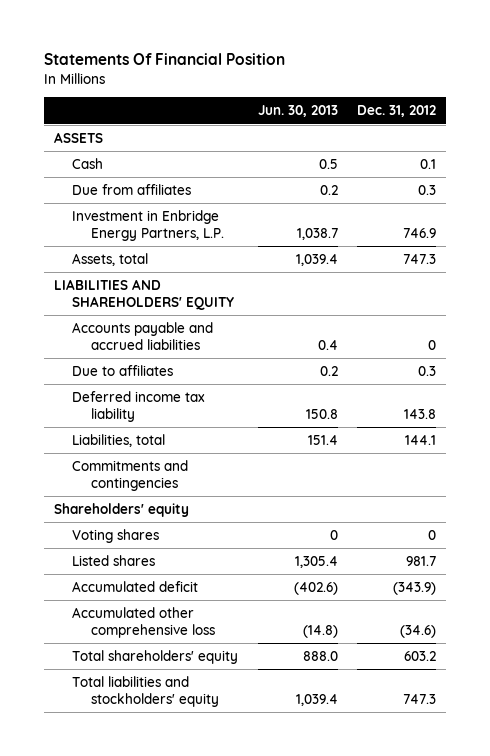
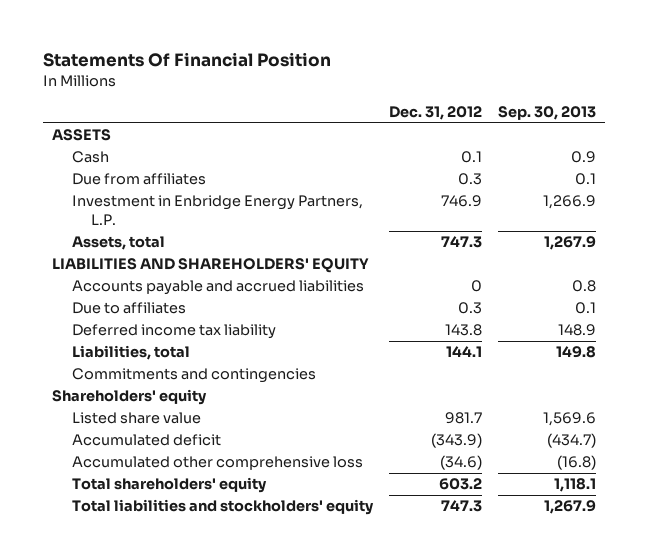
[257,105,338,118] Jun. 30, 2013 -> none
none -> [498,106,597,121] Sep. 30, 2013
[72,528,160,543] Voting shares -> none
[72,554,156,566] Listed shares -> [71,412,201,425] Listed share value

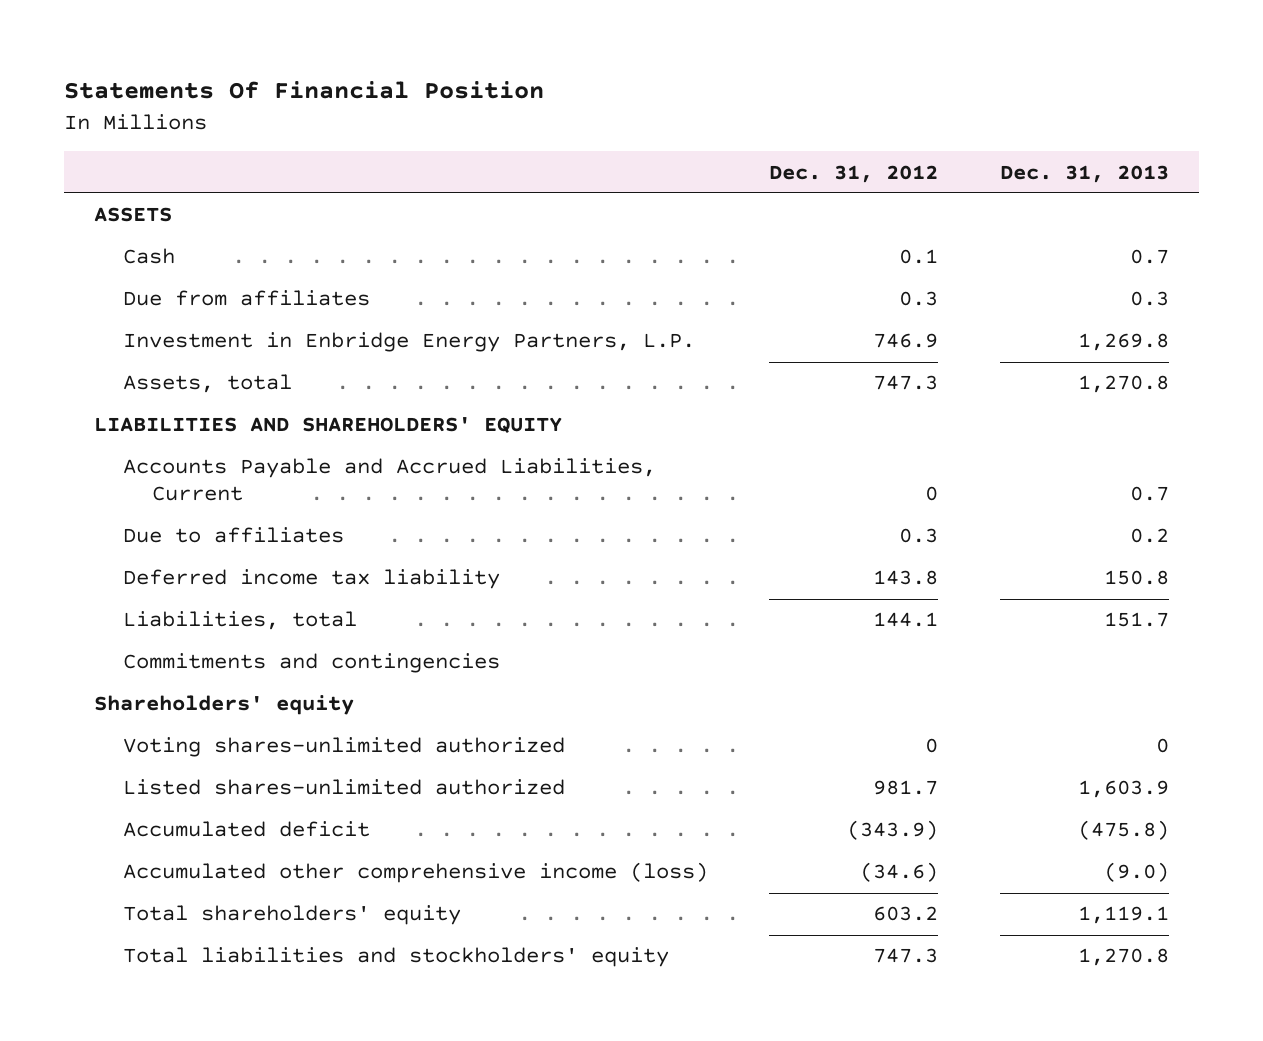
[498,106,597,121] Sep. 30, 2013 -> none
none -> [999,164,1169,183] Dec. 31, 2013
[71,280,364,296] Accounts payable and accrued liabilities -> [123,458,657,502] Accounts Payable and Accrued Liabilities, Current
none -> [123,737,566,758] Voting shares-unlimited authorized
[71,412,201,425] Listed share value -> [123,779,566,796] Listed shares-unlimited authorized
[71,456,363,471] Accumulated other comprehensive loss -> [123,862,709,884] Accumulated other comprehensive income (loss)

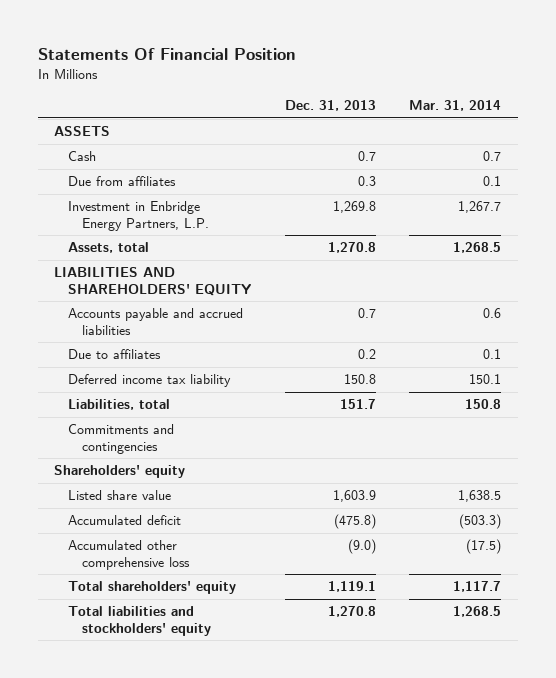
[769,164,939,183] Dec. 31, 2012 -> none
none -> [409,100,502,112] Mar. 31, 2014
[123,458,657,502] Accounts Payable and Accrued Liabilities, Current -> [68,308,244,335] Accounts payable and accrued liabilities
[123,737,566,758] Voting shares-unlimited authorized -> none
[123,779,566,796] Listed shares-unlimited authorized -> [68,490,172,501] Listed share value
[123,862,709,884] Accumulated other comprehensive income (loss) -> [68,540,190,570] Accumulated other comprehensive loss

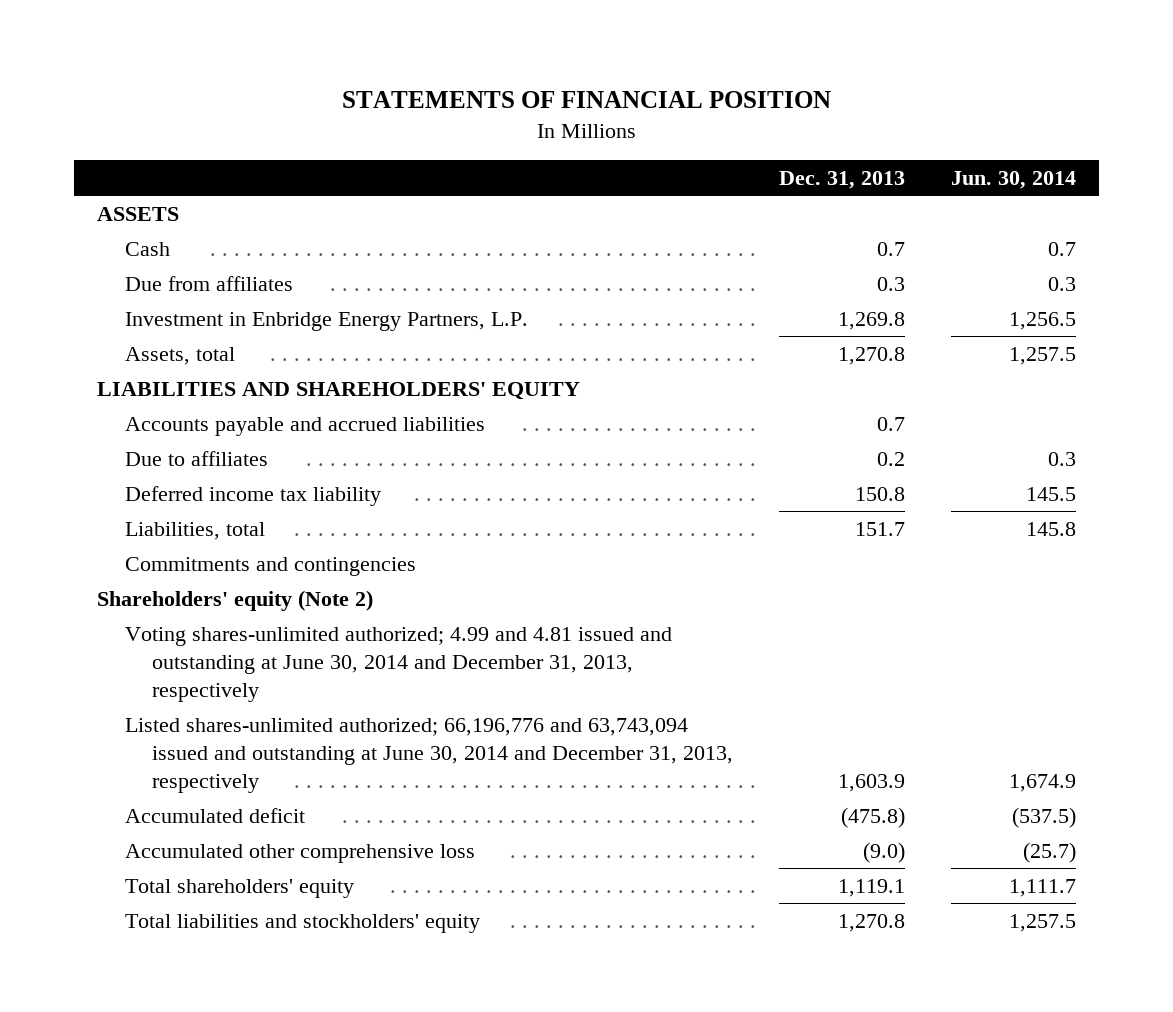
[37,47,296,60] Statements Of Financial Position -> [341,91,831,109] STATEMENTS OF FINANCIAL POSITION
[409,100,502,112] Mar. 31, 2014 -> none
none -> [951,170,1077,189] Jun. 30, 2014
[54,465,186,479] Shareholders' equity -> [97,589,374,611] Shareholders' equity (Note 2)
none -> [124,626,672,702] Voting shares-unlimited authorized; 4.99 and 4.81 issued and outstanding at June 30, 2014 and December 31, 2013, respectively
[68,490,172,501] Listed share value -> [124,717,734,793] Listed shares-unlimited authorized; 66,196,776 and 63,743,094 issued and outstanding at June 30, 2014 and December 31, 2013, respectively

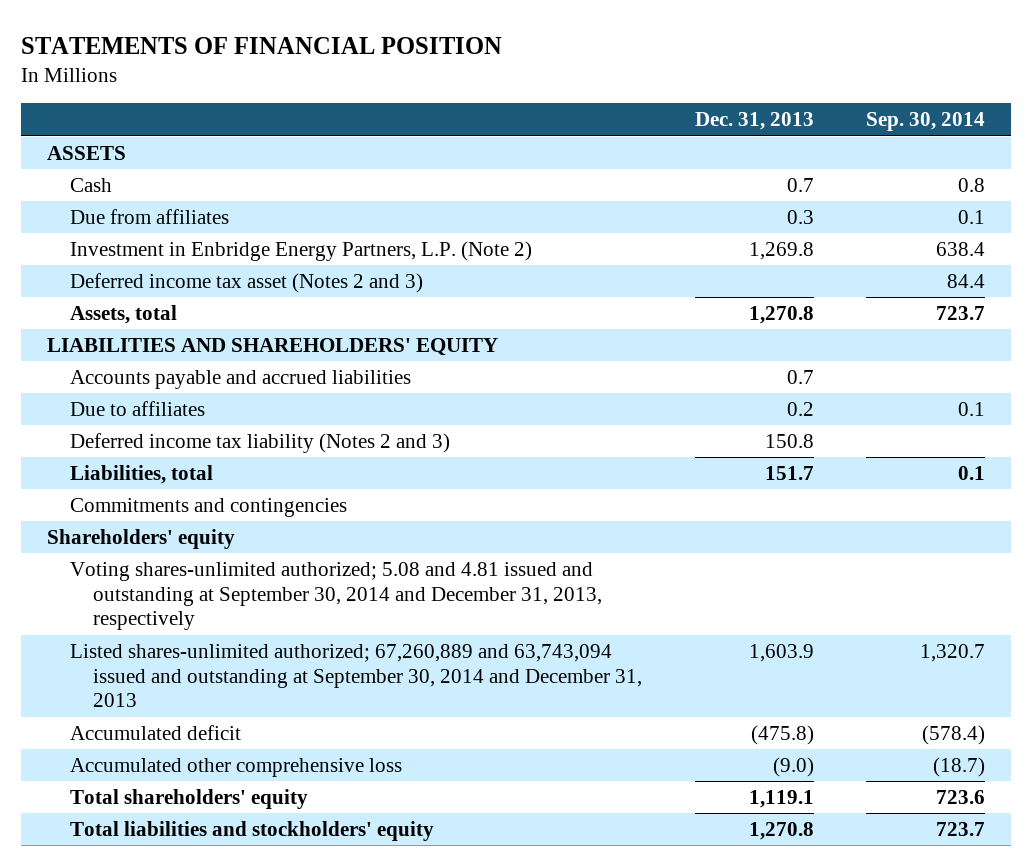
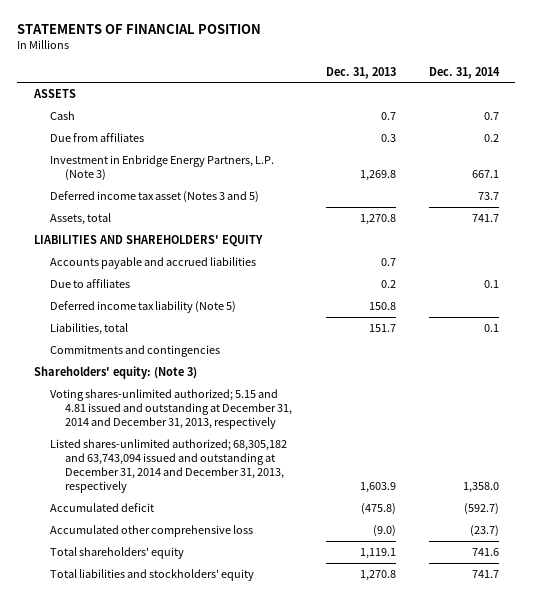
[865,112,985,132] Sep. 30, 2014 -> none
none -> [428,66,500,79] Dec. 31, 2014
[70,241,533,262] Investment in Enbridge Energy Partners, L.P. (Note 2) -> [49,154,274,181] Investment in Enbridge Energy Partners, L.P. (Note 3)
[70,273,424,294] Deferred income tax asset (Notes 2 and 3) -> [49,190,259,203] Deferred income tax asset (Notes 3 and 5)
[70,433,451,454] Deferred income tax liability (Notes 2 and 3) -> [49,300,236,313] Deferred income tax liability (Note 5)
[47,529,236,550] Shareholders' equity -> [33,365,197,379] Shareholders' equity: (Note 3)
[70,562,603,631] Voting shares-unlimited authorized; 5.08 and 4.81 issued and outstanding at September 30, 2014 and December 31, 2013, respectively -> [49,388,293,429] Voting shares-unlimited authorized; 5.15 and 4.81 issued and outstanding at December 31, 2014 and December 31, 2013, respectively
[70,644,643,708] Listed shares-unlimited authorized; 67,260,889 and 63,743,094 issued and outstanding at September 30, 2014 and December 31, 2013 -> [49,438,287,493] Listed shares-unlimited authorized; 68,305,182 and 63,743,094 issued and outstanding at December 31, 2014 and December 31, 2013, respectively

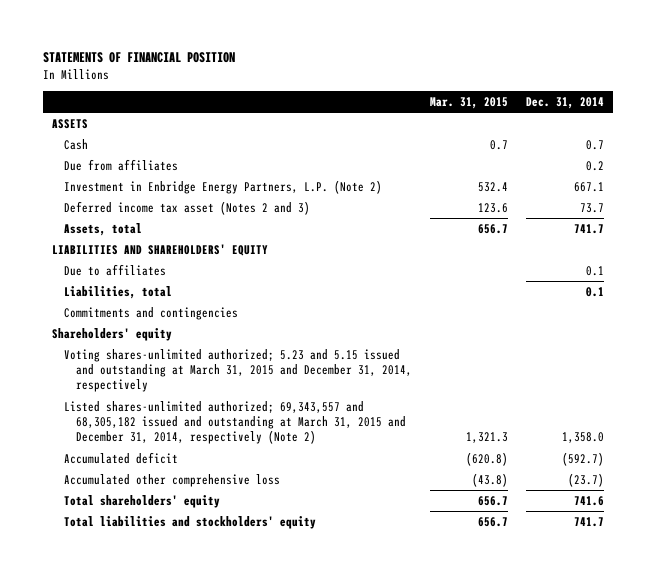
[325,66,396,79] Dec. 31, 2013 -> none
none -> [430,96,509,109] Mar. 31, 2015
[49,154,274,181] Investment in Enbridge Energy Partners, L.P. (Note 3) -> [64,179,383,194] Investment in Enbridge Energy Partners, L.P. (Note 2)
[49,190,259,203] Deferred income tax asset (Notes 3 and 5) -> [64,200,311,215] Deferred income tax asset (Notes 2 and 3)
[49,256,256,269] Accounts payable and accrued liabilities -> none
[49,300,236,313] Deferred income tax liability (Note 5) -> none
[33,365,197,379] Shareholders' equity: (Note 3) -> [51,327,172,341] Shareholders' equity
[49,388,293,429] Voting shares-unlimited authorized; 5.15 and 4.81 issued and outstanding at December 31, 2014 and December 31, 2013, respectively -> [64,348,413,393] Voting shares-unlimited authorized; 5.23 and 5.15 issued and outstanding at March 31, 2015 and December 31, 2014, respectively
[49,438,287,493] Listed shares-unlimited authorized; 68,305,182 and 63,743,094 issued and outstanding at December 31, 2014 and December 31, 2013, respectively -> [64,400,407,445] Listed shares-unlimited authorized; 69,343,557 and 68,305,182 issued and outstanding at March 31, 2015 and December 31, 2014, respectively (Note 2)

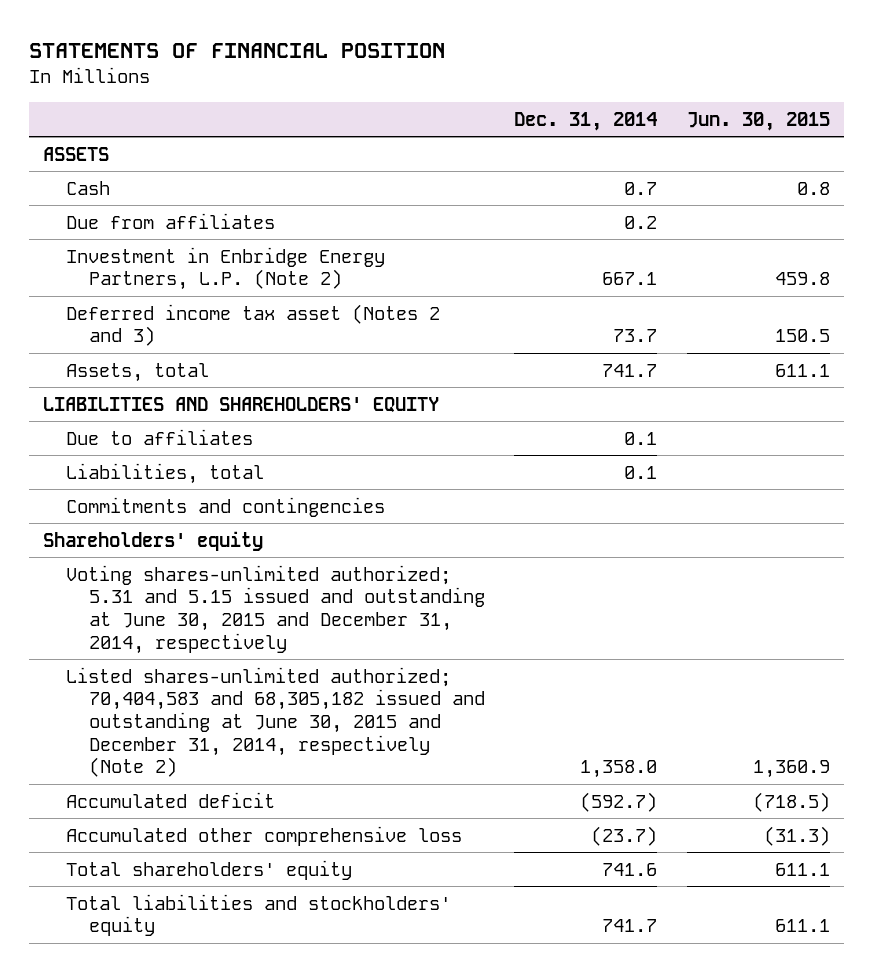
[430,96,509,109] Mar. 31, 2015 -> none
none -> [686,111,830,131] Jun. 30, 2015
[64,348,413,393] Voting shares-unlimited authorized; 5.23 and 5.15 issued and outstanding at March 31, 2015 and December 31, 2014, respectively -> [66,564,485,654] Voting shares-unlimited authorized; 5.31 and 5.15 issued and outstanding at June 30, 2015 and December 31, 2014, respectively
[64,400,407,445] Listed shares-unlimited authorized; 69,343,557 and 68,305,182 issued and outstanding at March 31, 2015 and December 31, 2014, respectively (Note 2) -> [66,666,485,778] Listed shares-unlimited authorized; 70,404,583 and 68,305,182 issued and outstanding at June 30, 2015 and December 31, 2014, respectively (Note 2)

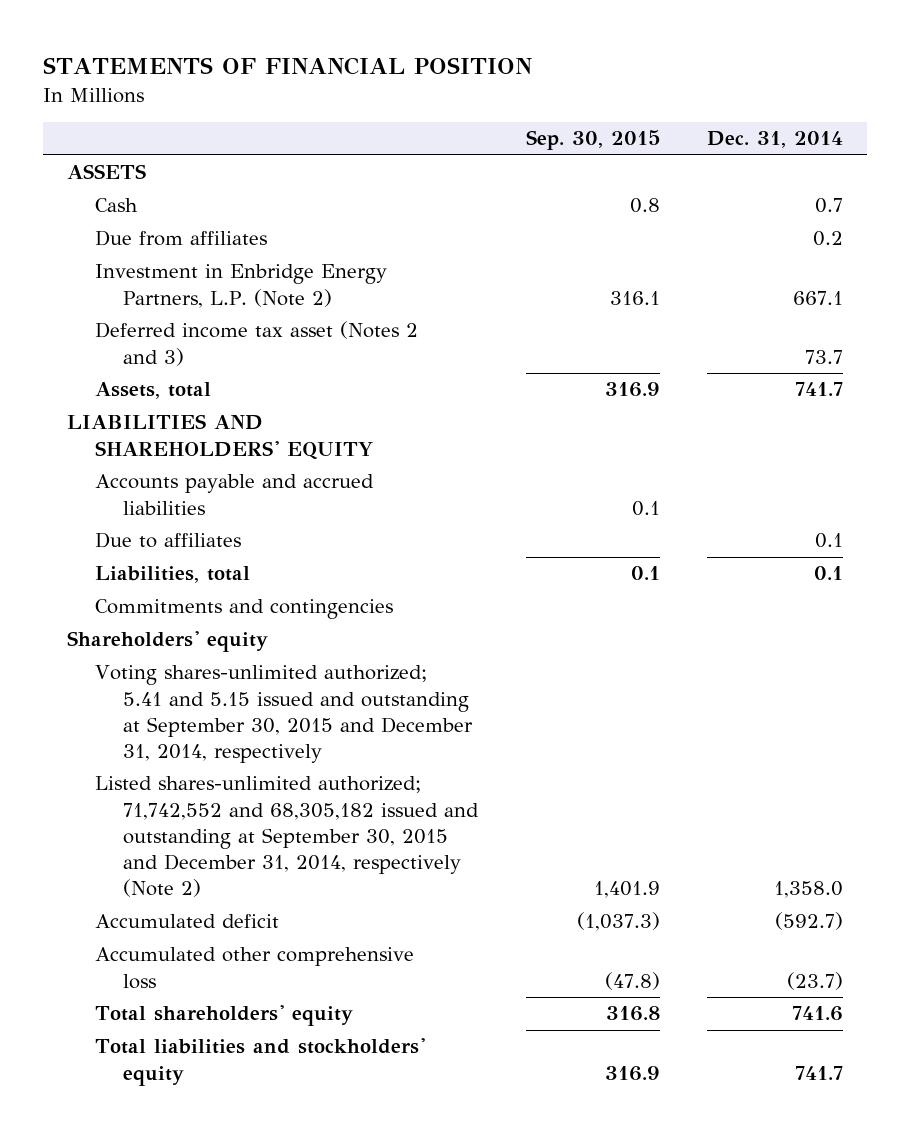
[686,111,830,131] Jun. 30, 2015 -> none
none -> [525,130,660,151] Sep. 30, 2015
none -> [94,474,374,515] Accounts payable and accrued liabilities
[66,564,485,654] Voting shares-unlimited authorized; 5.31 and 5.15 issued and outstanding at June 30, 2015 and December 31, 2014, respectively -> [94,665,474,764] Voting shares-unlimited authorized; 5.41 and 5.15 issued and outstanding at September 30, 2015 and December 31, 2014, respectively
[66,666,485,778] Listed shares-unlimited authorized; 70,404,583 and 68,305,182 issued and outstanding at June 30, 2015 and December 31, 2014, respectively (Note 2) -> [94,776,480,898] Listed shares-unlimited authorized; 71,742,552 and 68,305,182 issued and outstanding at September 30, 2015 and December 31, 2014, respectively (Note 2)

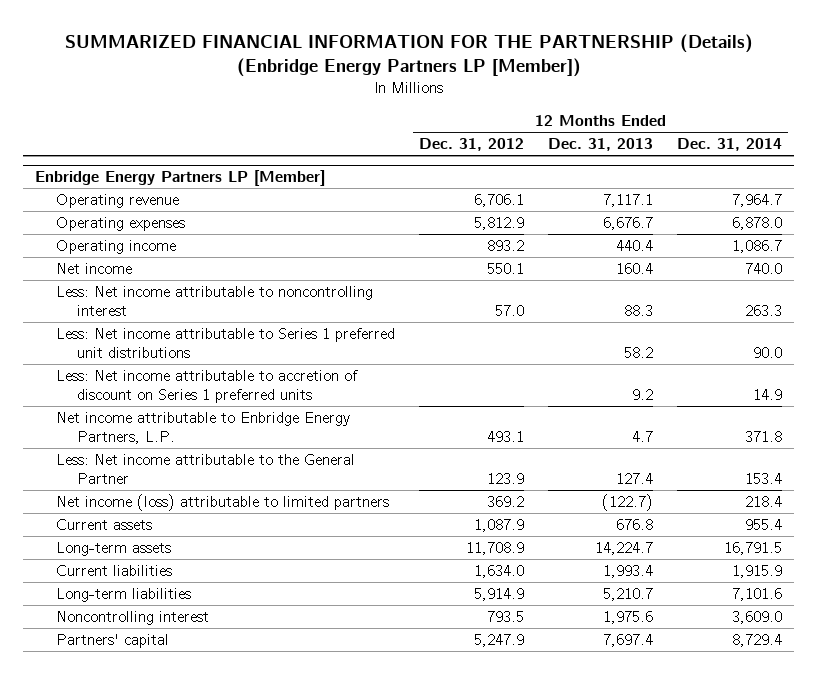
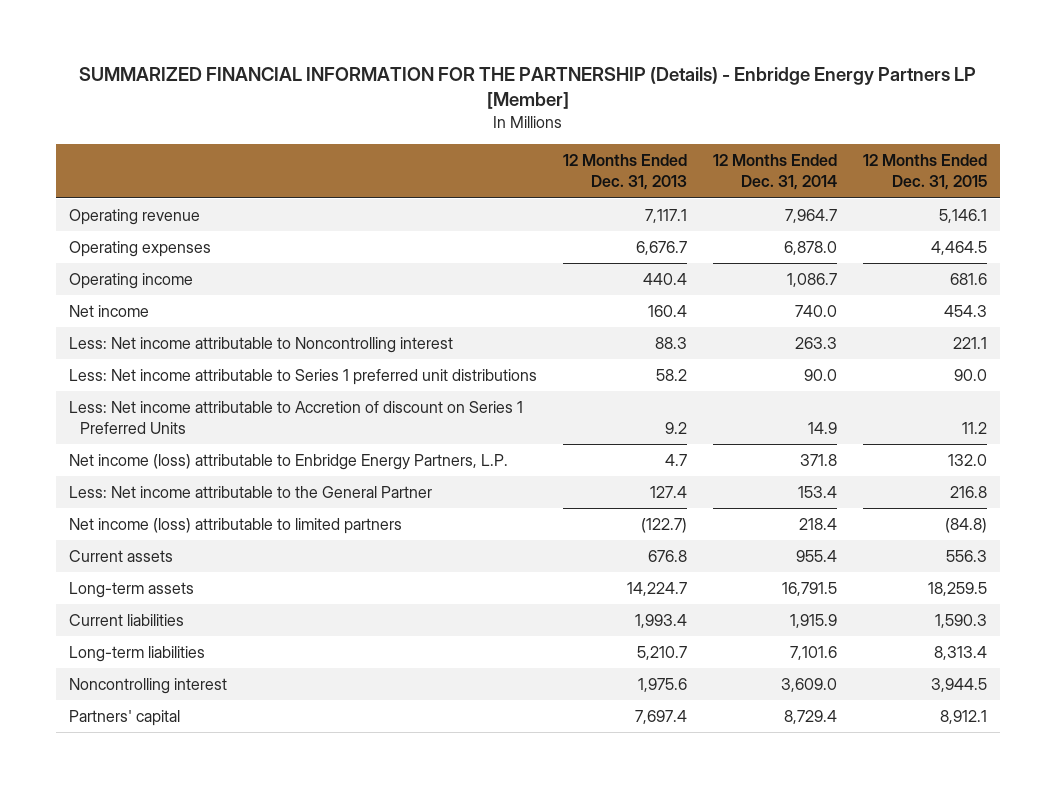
[64,33,753,78] SUMMARIZED FINANCIAL INFORMATION FOR THE PARTNERSHIP (Details) (Enbridge Energy Partners LP [Member]) -> [79,66,977,110] SUMMARIZED FINANCIAL INFORMATION FOR THE PARTNERSHIP (Details) - Enbridge Energy Partners LP [Member]
[419,138,525,152] Dec. 31, 2012 -> none
none -> [863,154,988,191] 12 Months Ended Dec. 31, 2015
[35,170,326,187] Enbridge Energy Partners LP [Member] -> none
[56,285,374,316] Less: Net income attributable to noncontrolling interest -> [68,337,453,354] Less: Net income attributable to Noncontrolling interest
[56,369,359,403] Less: Net income attributable to accretion of discount on Series 1 preferred units -> [68,401,523,435] Less: Net income attributable to Accretion of discount on Series 1 Preferred Units
[56,411,351,444] Net income attributable to Enbridge Energy Partners, L.P. -> [68,454,508,471] Net income (loss) attributable to Enbridge Energy Partners, L.P.

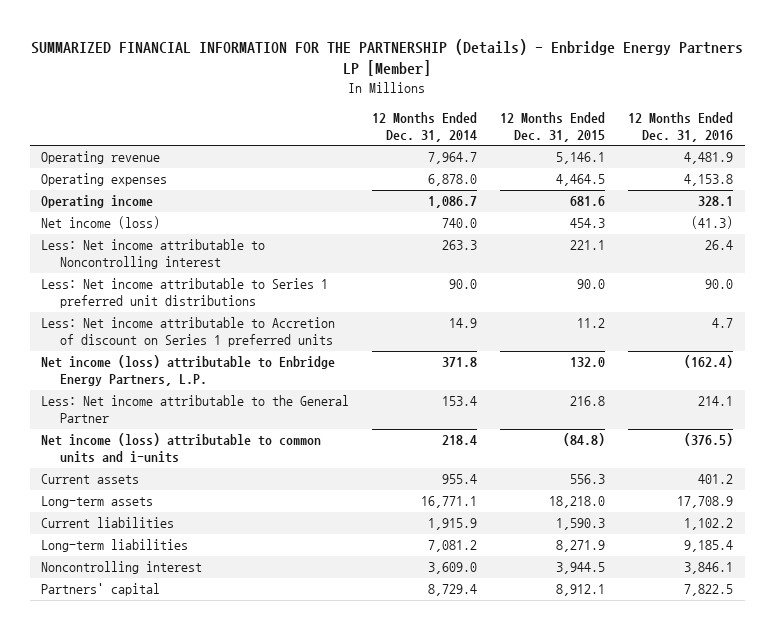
[562,154,687,191] 12 Months Ended Dec. 31, 2013 -> none
none -> [628,111,734,142] 12 Months Ended Dec. 31, 2016
[68,305,149,318] Net income -> [41,216,161,230] Net income (loss)
[68,401,523,435] Less: Net income attributable to Accretion of discount on Series 1 Preferred Units -> [41,317,336,348] Less: Net income attributable to Accretion of discount on Series 1 preferred units
[68,518,402,535] Net income (loss) attributable to limited partners -> [41,433,322,464] Net income (loss) attributable to common units and i-units
[782,582,838,597] 16,791.5 -> [421,496,478,509] 16,771.1
[928,582,988,597] 18,259.5 -> [549,496,606,509] 18,218.0
[790,646,838,661] 7,101.6 -> [428,540,478,553] 7,081.2
[934,646,988,661] 8,313.4 -> [556,540,606,553] 8,271.9

